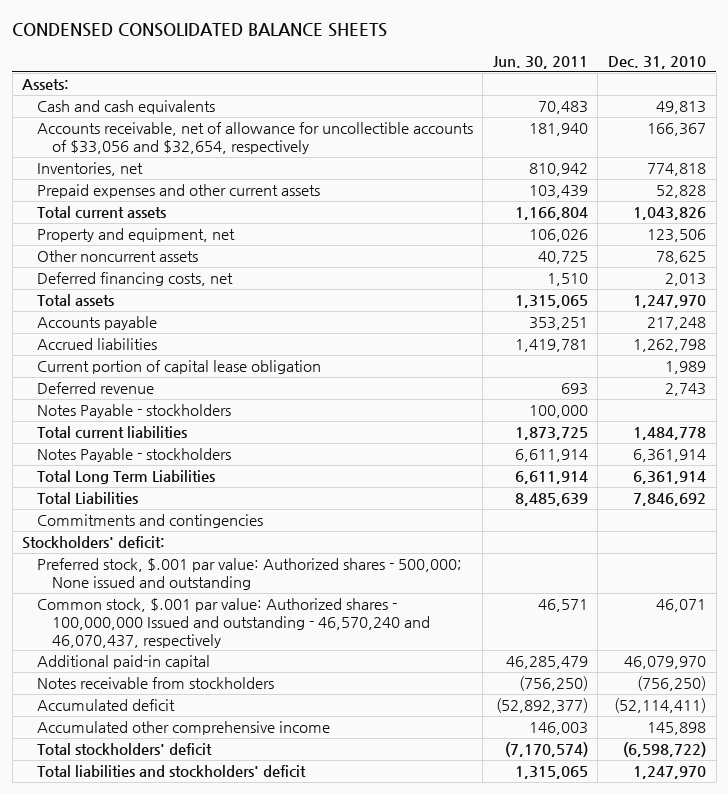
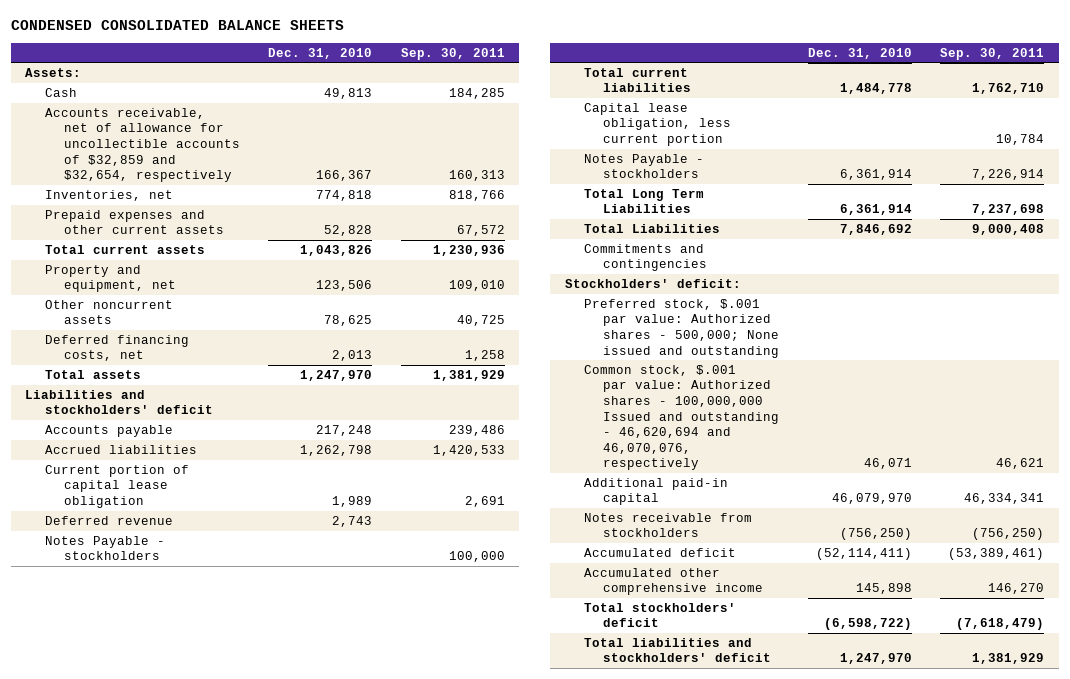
[492,55,588,69] Jun. 30, 2011 -> none
none -> [401,47,506,60] Sep. 30, 2011
[36,100,215,115] Cash and cash equivalents -> [44,87,77,97] Cash
[36,122,473,154] Accounts receivable, net of allowance for uncollectible accounts of $33,056 and $32,654, respectively -> [44,107,240,183] Accounts receivable, net of allowance for uncollectible accounts of $32,859 and $32,654, respectively
none -> [25,389,213,415] Liabilities and stockholders' deficit
none -> [583,102,732,147] Capital lease obligation, less current portion
[36,598,430,648] Common stock, $.001 par value: Authorized shares - 100,000,000 Issued and outstanding - 46,570,240 and 46,070,437, respectively -> [583,364,780,471] Common stock, $.001 par value: Authorized shares - 100,000,000 Issued and outstanding - 46,620,694 and 46,070,076, respectively

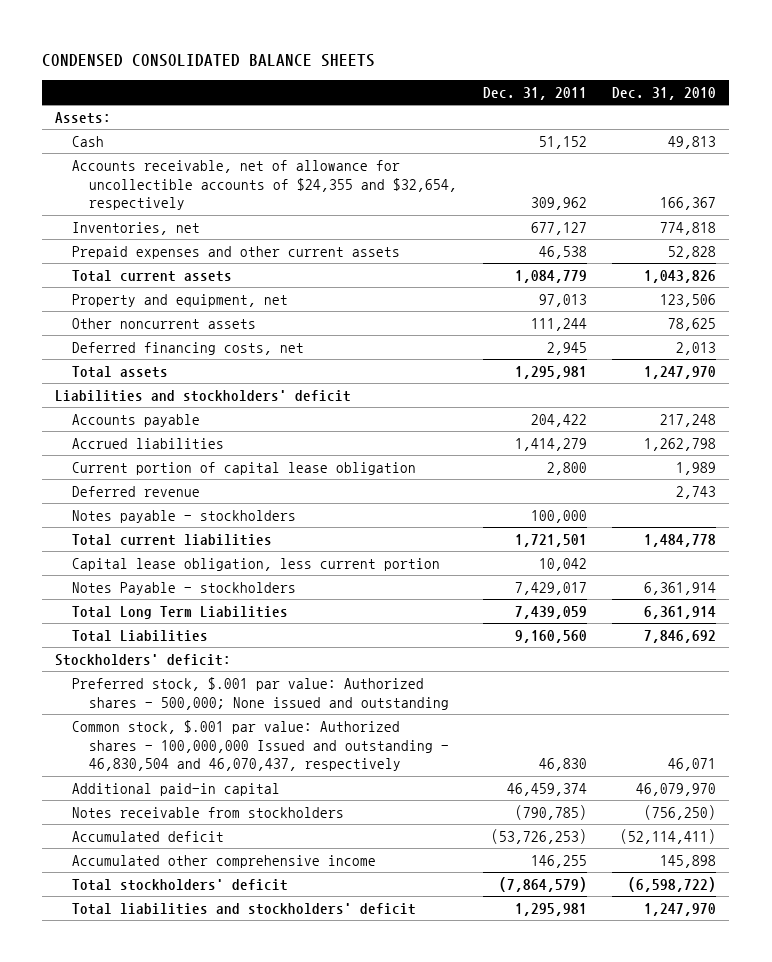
[401,47,506,60] Sep. 30, 2011 -> none
none -> [482,86,587,100] Dec. 31, 2011
[44,107,240,183] Accounts receivable, net of allowance for uncollectible accounts of $32,859 and $32,654, respectively -> [71,159,457,211] Accounts receivable, net of allowance for uncollectible accounts of $24,355 and $32,654, respectively
[44,535,165,561] Notes Payable - stockholders -> [71,509,296,523] Notes payable - stockholders
[583,243,708,272] Commitments and contingencies -> none
[583,364,780,471] Common stock, $.001 par value: Authorized shares - 100,000,000 Issued and outstanding - 46,620,694 and 46,070,076, respectively -> [71,719,449,772] Common stock, $.001 par value: Authorized shares - 100,000,000 Issued and outstanding - 46,830,504 and 46,070,437, respectively

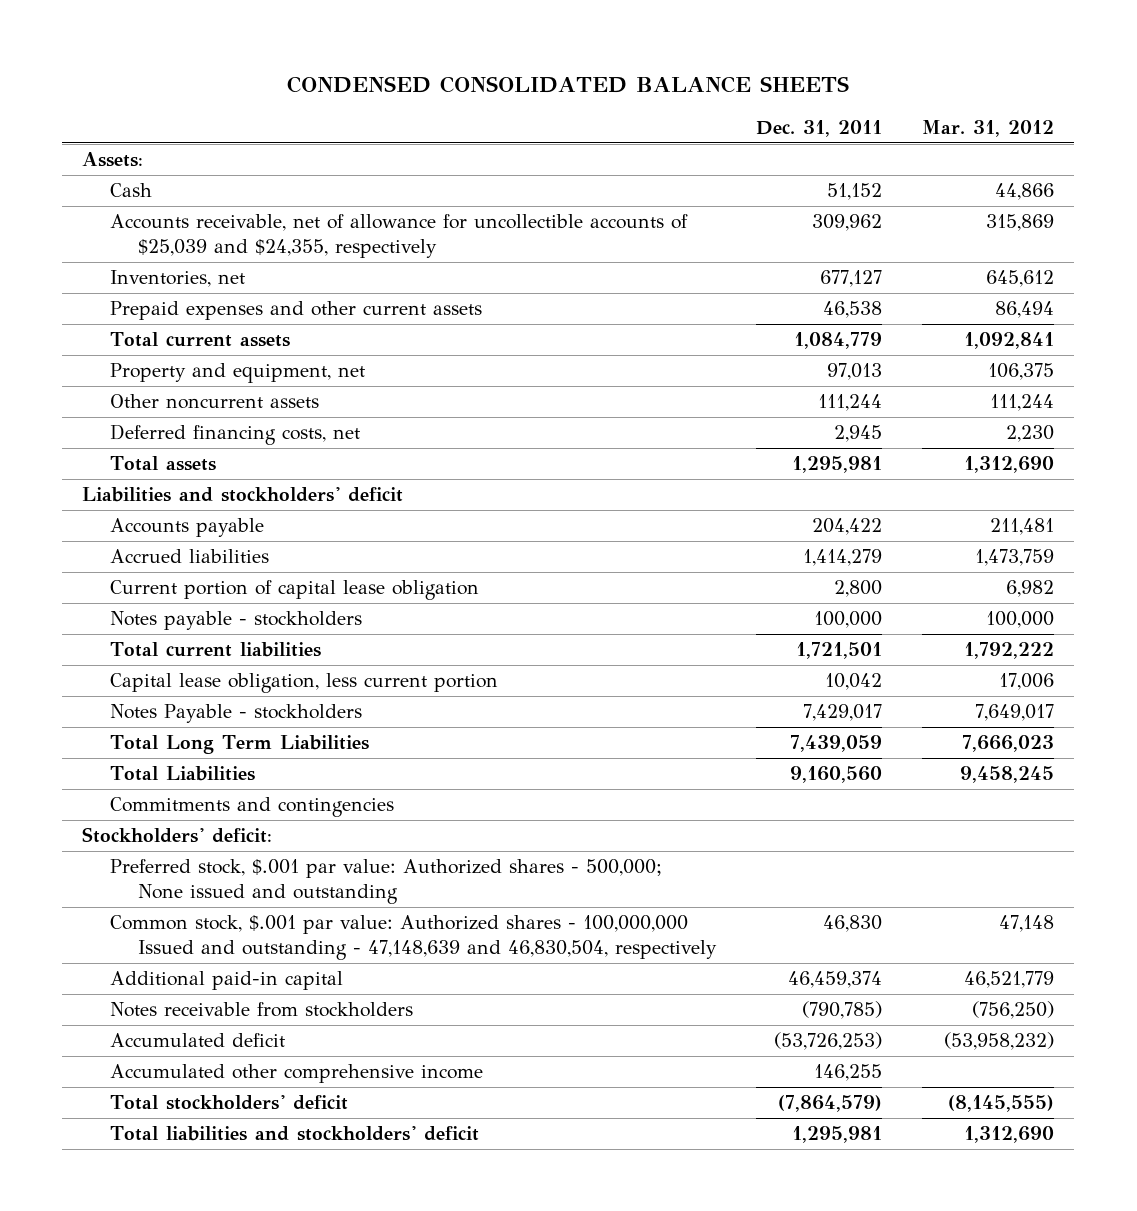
[612,86,717,100] Dec. 31, 2010 -> none
none -> [922,119,1055,137] Mar. 31, 2012
[71,159,457,211] Accounts receivable, net of allowance for uncollectible accounts of $24,355 and $32,654, respectively -> [109,214,688,258] Accounts receivable, net of allowance for uncollectible accounts of $25,039 and $24,355, respectively
[71,485,200,497] Deferred revenue -> none
none -> [109,797,394,818] Commitments and contingencies
[71,719,449,772] Common stock, $.001 par value: Authorized shares - 100,000,000 Issued and outstanding - 46,830,504 and 46,070,437, respectively -> [109,915,717,960] Common stock, $.001 par value: Authorized shares - 100,000,000 Issued and outstanding - 47,148,639 and 46,830,504, respectively

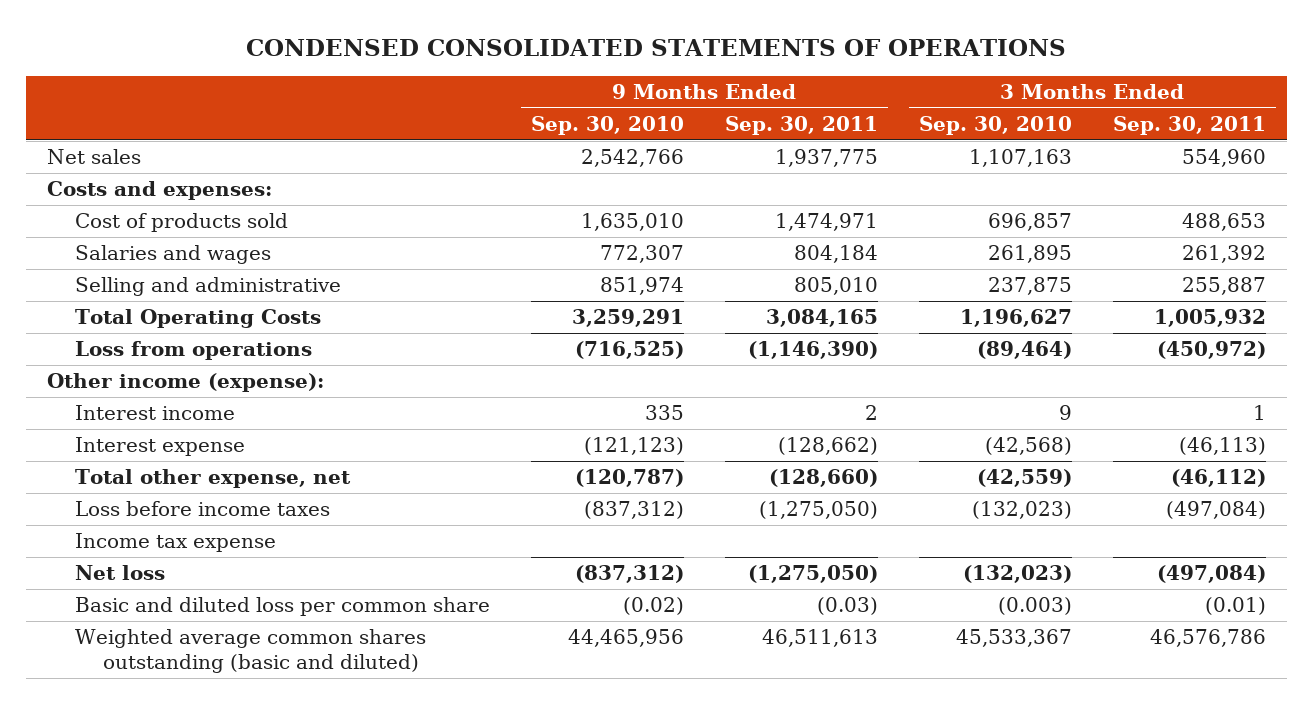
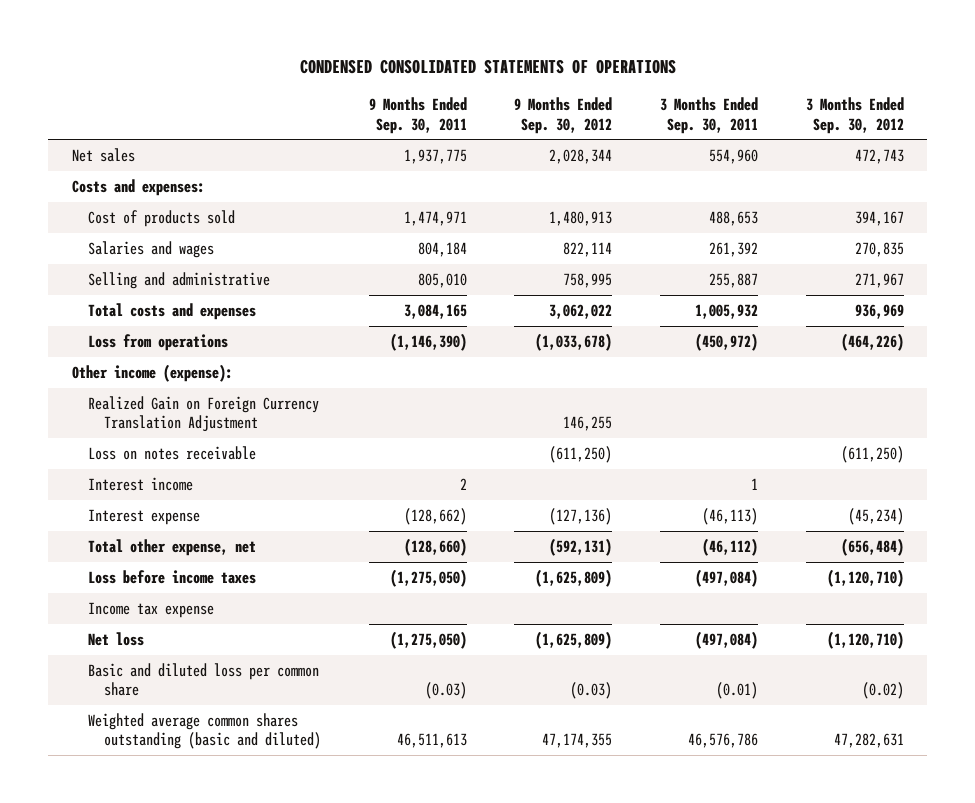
[530,116,684,136] Sep. 30, 2010 -> none
[918,116,1072,136] Sep. 30, 2010 -> none
none -> [514,97,613,134] 9 Months Ended Sep. 30, 2012
none -> [805,97,904,134] 3 Months Ended Sep. 30, 2012
[74,309,321,329] Total Operating Costs -> [88,303,257,321] Total costs and expenses
none -> [88,396,320,433] Realized Gain on Foreign Currency Translation Adjustment
none -> [88,446,257,461] Loss on notes receivable

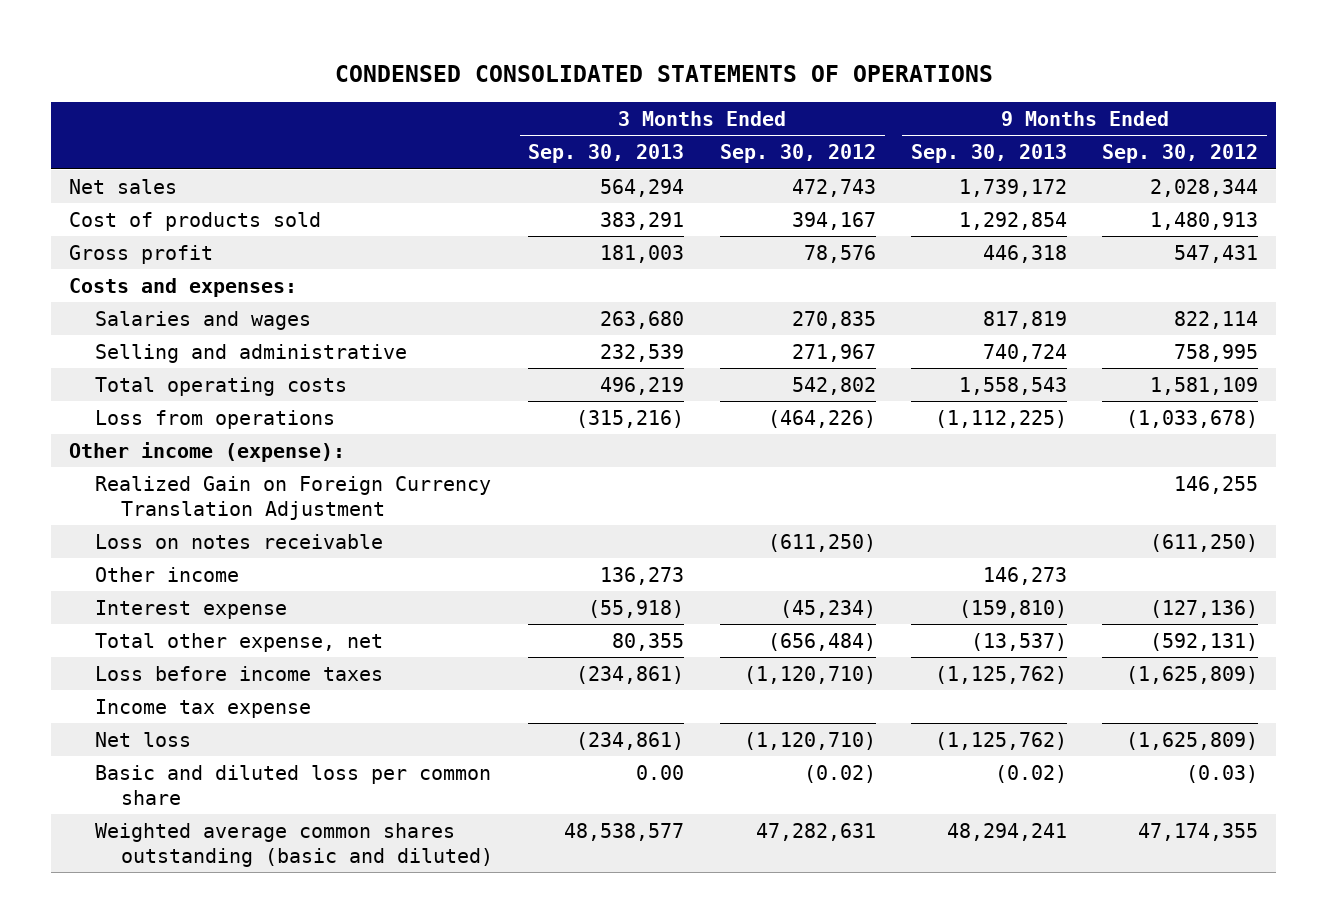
[368,97,467,134] 9 Months Ended Sep. 30, 2011 -> none
[659,97,758,134] 3 Months Ended Sep. 30, 2011 -> none
none -> [528,144,685,164] Sep. 30, 2013
none -> [910,144,1067,164] Sep. 30, 2013
none -> [68,244,213,264] Gross profit
[71,179,205,197] Costs and expenses: -> [68,277,297,297] Costs and expenses:
[88,303,257,321] Total costs and expenses -> [95,376,348,396] Total operating costs
[549,304,613,320] 3,062,022 -> [1150,376,1259,395] 1,581,109
[854,304,904,320] 936,969 -> [791,376,876,395] 542,802
[88,477,194,492] Interest income -> none
none -> [95,566,240,582] Other income

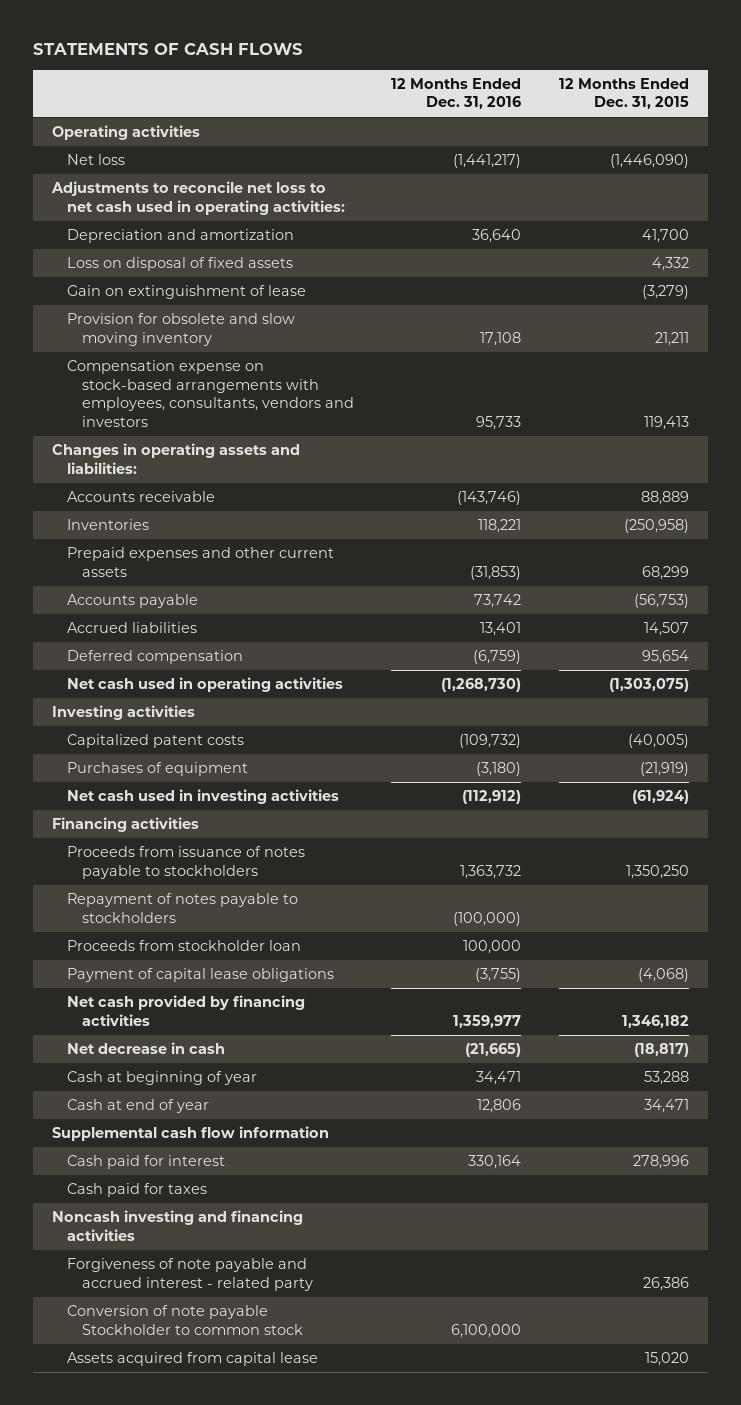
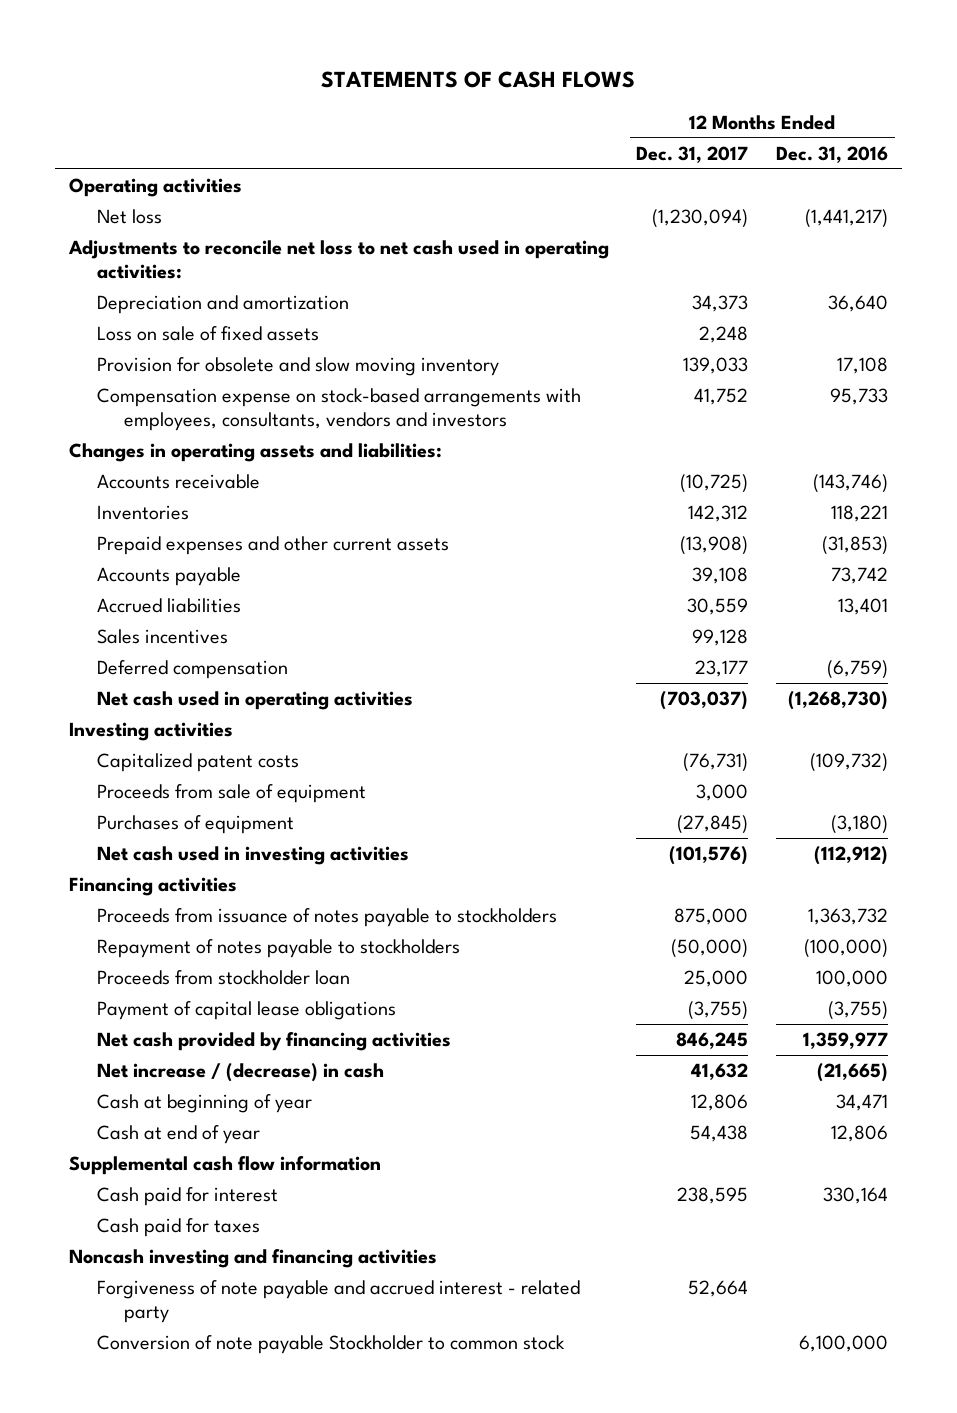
[558,77,689,110] 12 Months Ended Dec. 31, 2015 -> none
none -> [636,146,749,164] Dec. 31, 2017
[66,285,306,300] Gain on extinguishment of lease -> none
[66,257,293,272] Loss on disposal of fixed assets -> [96,326,319,342] Loss on sale of fixed assets
none -> [96,629,228,645] Sales incentives
none -> [96,784,366,804] Proceeds from sale of equipment
[66,1042,225,1055] Net decrease in cash -> [96,1063,384,1083] Net increase / (decrease) in cash
[66,1352,318,1367] Assets acquired from capital lease -> none

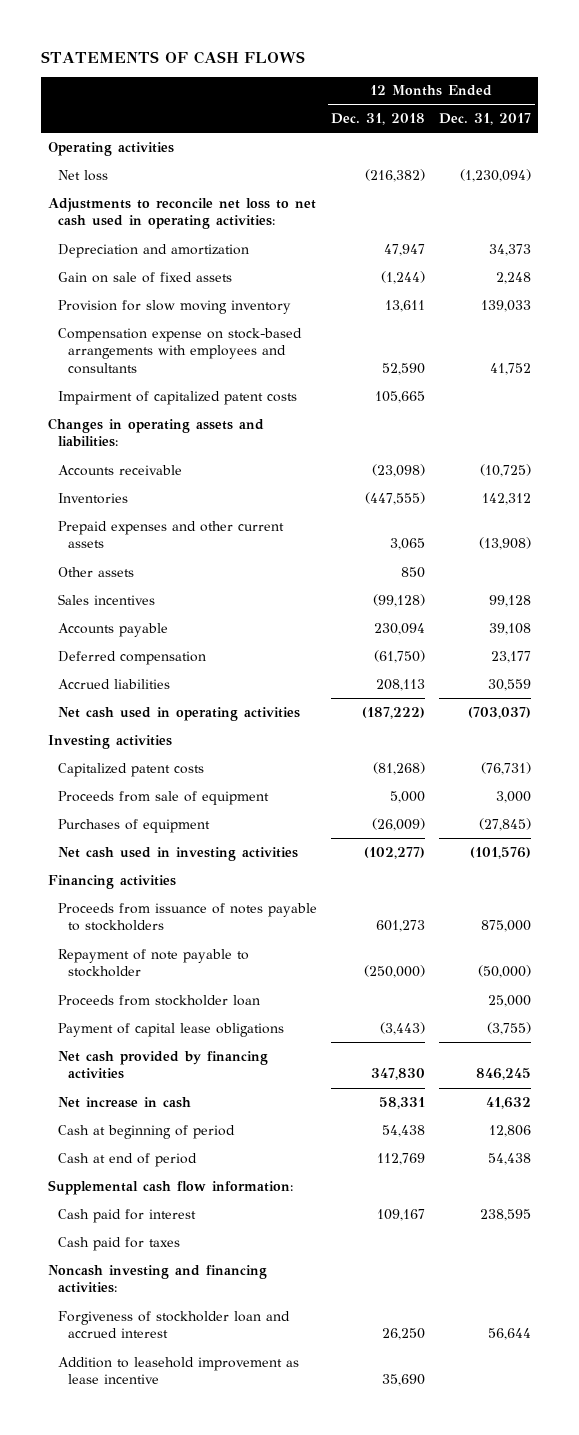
[775,146,888,164] Dec. 31, 2016 -> none
none -> [331,113,426,126] Dec. 31, 2018
[96,326,319,342] Loss on sale of fixed assets -> [58,271,233,283] Gain on sale of fixed assets
[96,357,499,377] Provision for obsolete and slow moving inventory -> [58,299,292,314] Provision for slow moving inventory
[96,388,581,431] Compensation expense on stock-based arrangements with employees, consultants, vendors and investors -> [58,327,303,375] Compensation expense on stock-based arrangements with employees and consultants
none -> [58,390,298,405] Impairment of capitalized patent costs
none -> [58,566,135,577] Other assets
[96,567,241,587] Accounts payable -> [58,622,169,637] Accounts payable
[96,598,241,614] Accrued liabilities -> [58,678,171,689] Accrued liabilities
[96,939,460,959] Repayment of notes payable to stockholders -> [58,948,250,978] Repayment of note payable to stockholder
[96,1063,384,1083] Net increase / (decrease) in cash -> [58,1096,192,1108] Net increase in cash
[96,1094,312,1114] Cash at beginning of year -> [58,1124,236,1139] Cash at beginning of period
[96,1125,260,1145] Cash at end of year -> [58,1152,198,1167] Cash at end of period
[69,1156,382,1176] Supplemental cash flow information -> [48,1179,294,1195] Supplemental cash flow information:
[96,1335,565,1355] Conversion of note payable Stockholder to common stock -> none
[69,1249,438,1269] Noncash investing and financing activities -> [48,1264,268,1294] Noncash investing and financing activities:
[96,1280,580,1323] Forgiveness of note payable and accrued interest - related party -> [58,1310,291,1339] Forgiveness of stockholder loan and accrued interest
[688,1280,749,1298] 52,664 -> [488,1328,532,1341] 56,644
none -> [58,1356,300,1385] Addition to leasehold improvement as lease incentive

